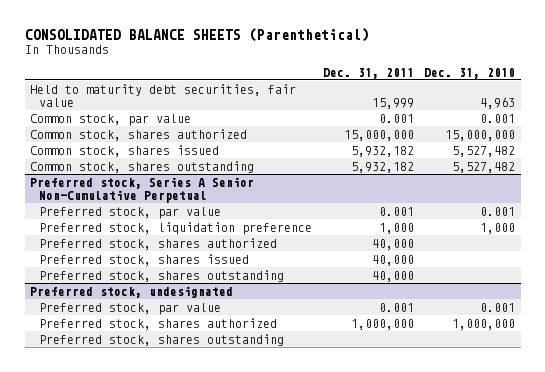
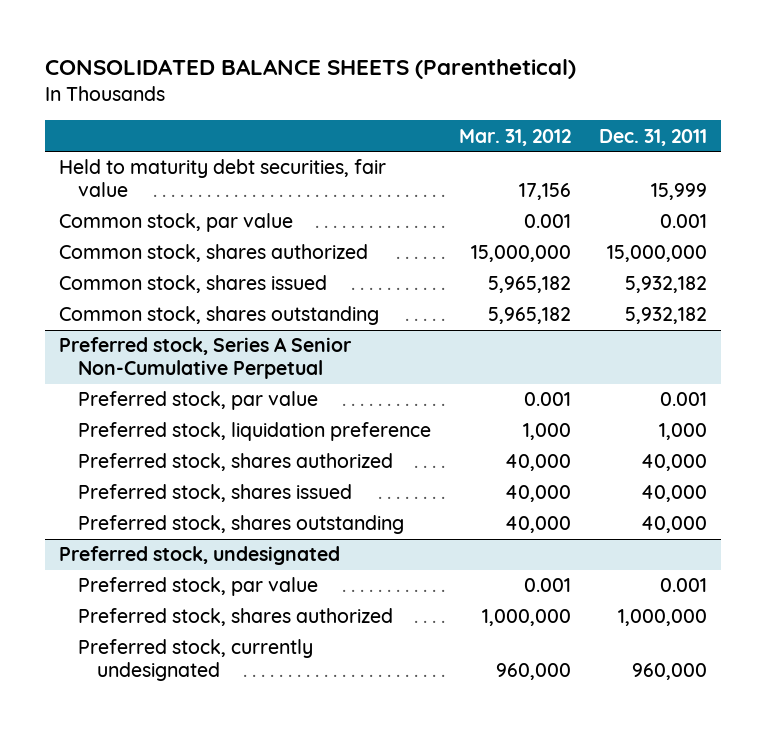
[424,67,516,79] Dec. 31, 2010 -> none
none -> [458,128,571,146] Mar. 31, 2012
[39,333,285,346] Preferred stock, shares outstanding -> none
none -> [77,639,313,682] Preferred stock, currently undesignated

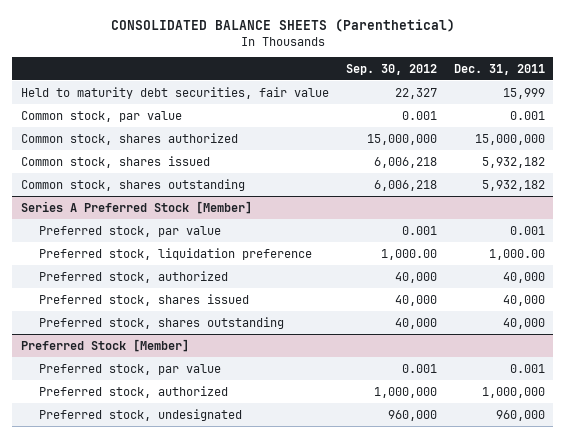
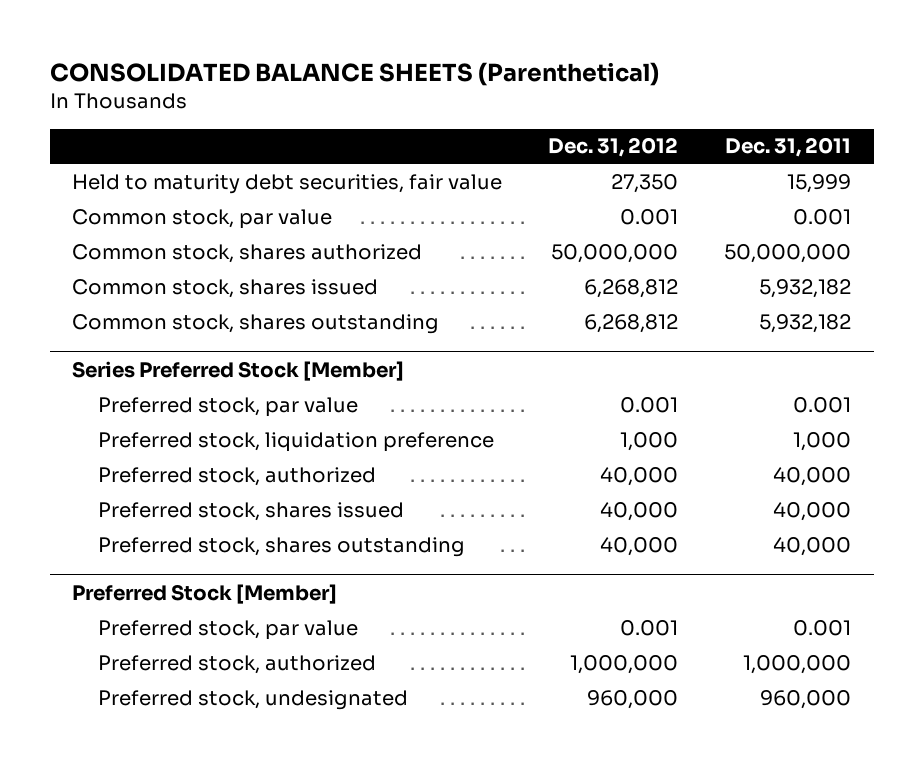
[345,63,437,75] Sep. 30, 2012 -> none
none -> [548,137,679,158] Dec. 31, 2012
[474,133,545,145] 15,000,000 -> [723,243,851,263] 50,000,000
[20,200,252,214] Series A Preferred Stock [Member] -> [72,360,405,381] Series Preferred Stock [Member]
[488,248,545,260] 1,000.00 -> [792,431,851,451] 1,000

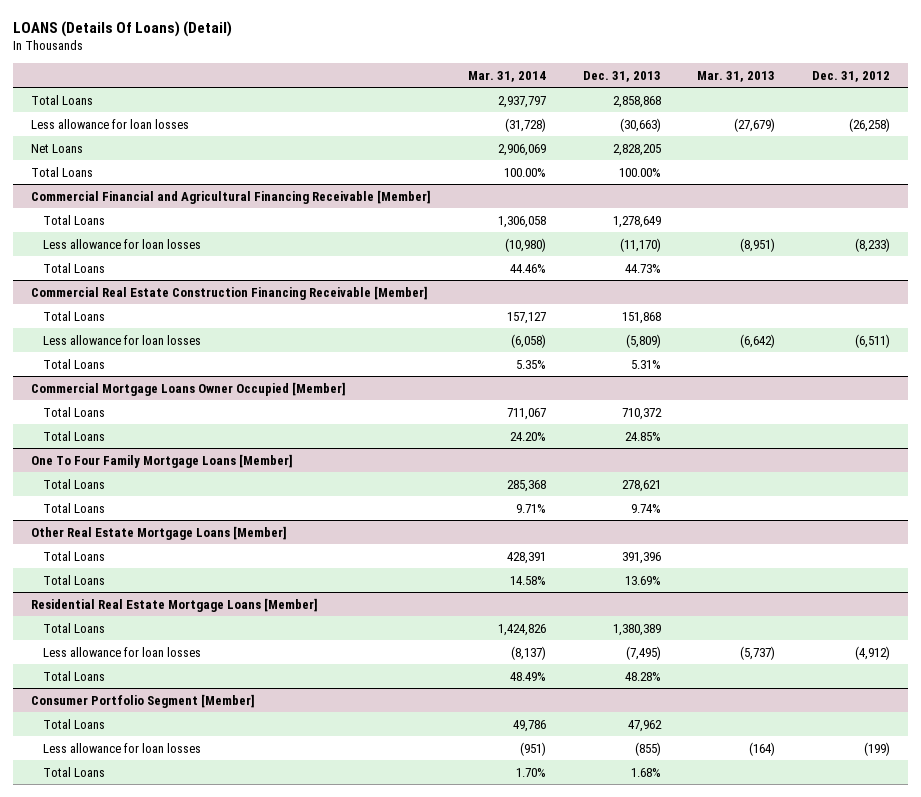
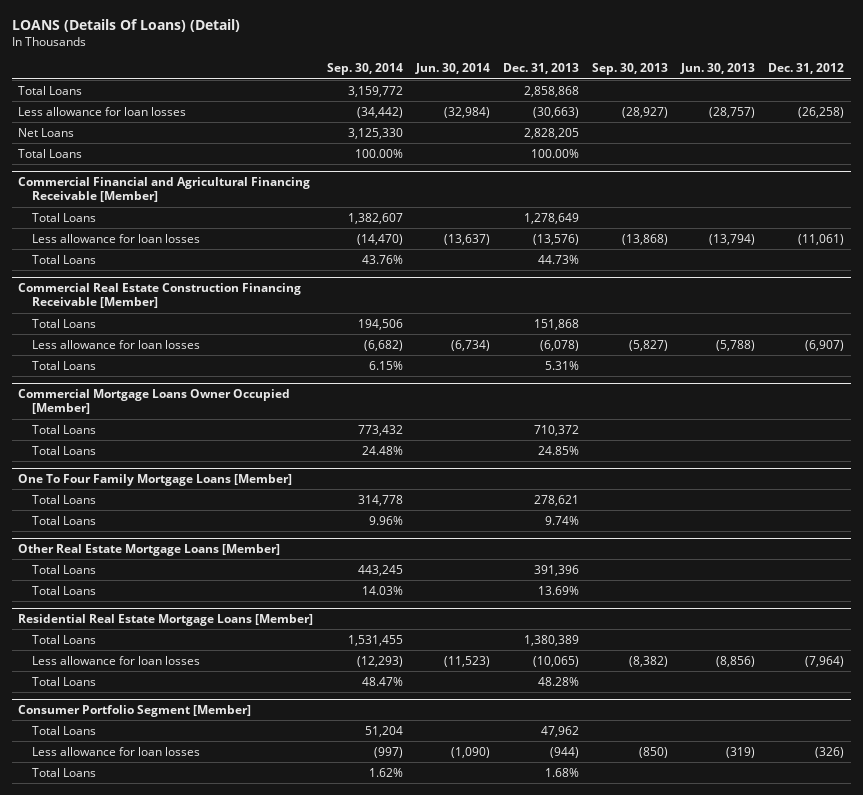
[467,70,546,82] Mar. 31, 2014 -> none
[697,70,776,82] Mar. 31, 2013 -> none
none -> [326,63,403,76] Sep. 30, 2014
none -> [414,63,490,75] Jun. 30, 2014
none -> [591,63,668,76] Sep. 30, 2013
none -> [680,63,756,75] Jun. 30, 2013
[619,237,661,252] (11,170) -> [532,233,579,245] (13,576)
[854,237,890,252] (8,233) -> [798,233,845,245] (11,061)
[625,333,661,348] (5,809) -> [539,339,579,351] (6,078)
[854,333,890,348] (6,511) -> [805,339,845,351] (6,907)
[625,645,661,660] (7,495) -> [532,655,579,667] (10,065)
[854,645,890,660] (4,912) -> [805,655,845,667] (7,964)
[634,741,661,756] (855) -> [549,746,579,758] (944)
[863,741,890,756] (199) -> [815,746,845,758] (326)

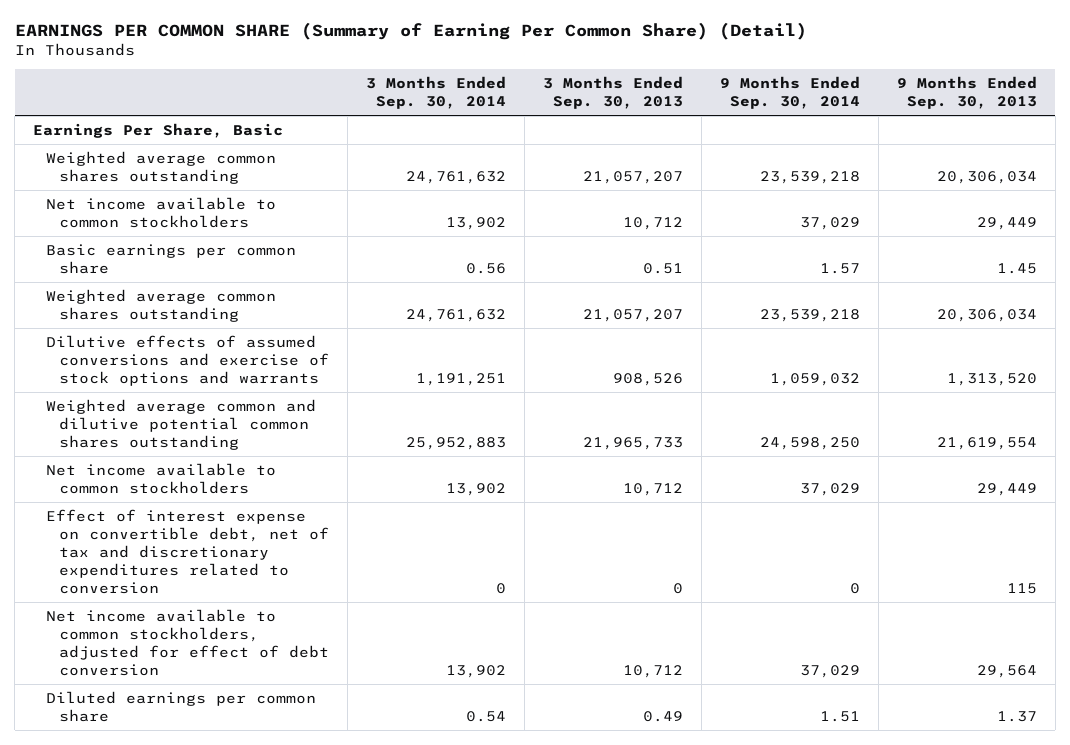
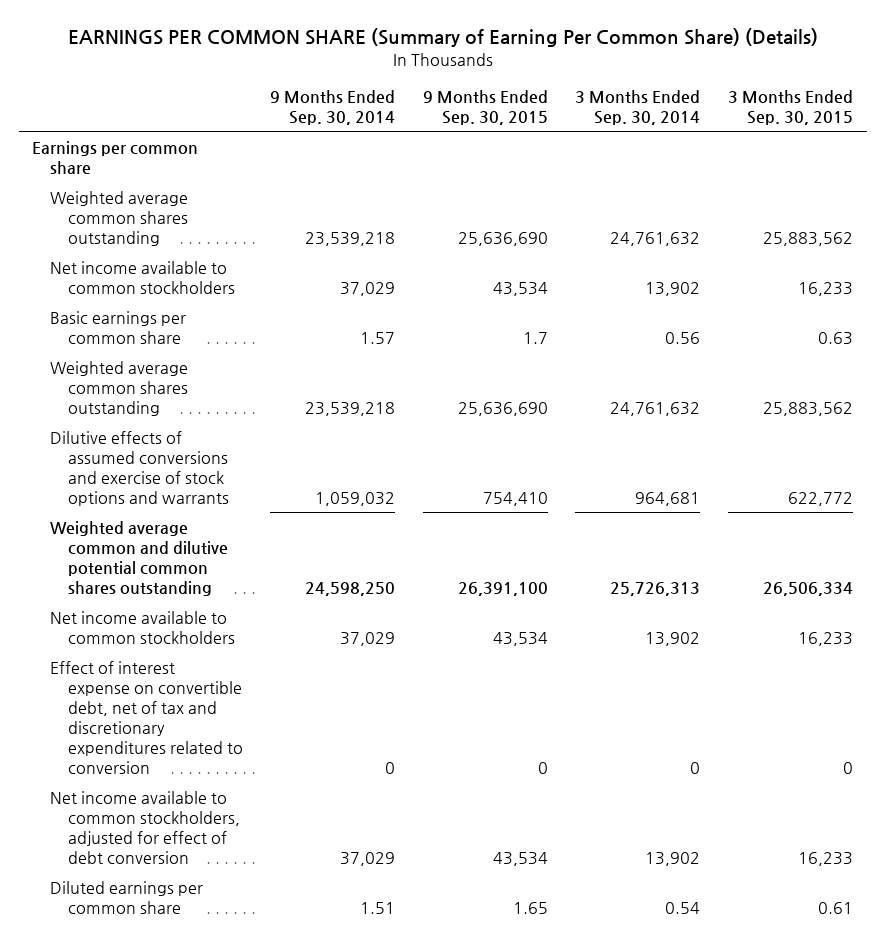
[14,22,807,41] EARNINGS PER COMMON SHARE (Summary of Earning Per Common Share) (Detail) -> [67,28,818,48] EARNINGS PER COMMON SHARE (Summary of Earning Per Common Share) (Details)
[542,75,683,109] 3 Months Ended Sep. 30, 2013 -> none
[896,75,1037,109] 9 Months Ended Sep. 30, 2013 -> none
none -> [422,89,548,125] 9 Months Ended Sep. 30, 2015
none -> [727,89,853,125] 3 Months Ended Sep. 30, 2015
[33,123,284,139] Earnings Per Share, Basic -> [32,140,199,174] Earnings per common share
[415,372,506,386] 1,191,251 -> [635,491,701,506] 964,681
[405,436,506,450] 25,952,883 -> [610,581,701,596] 25,726,313

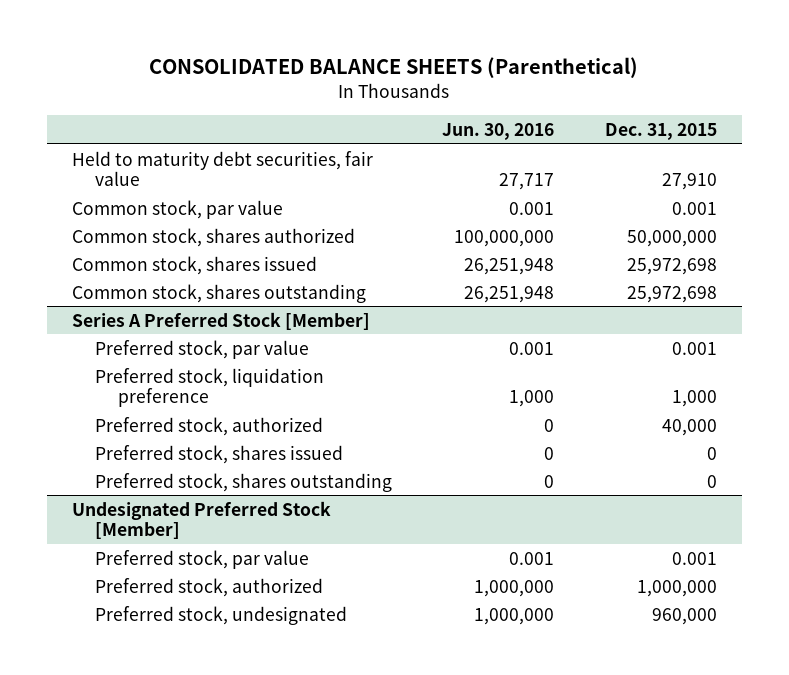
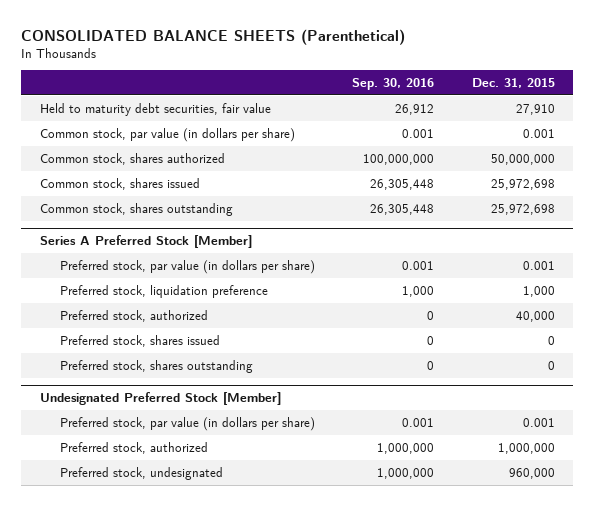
[442,122,555,140] Jun. 30, 2016 -> none
none -> [352,77,435,90] Sep. 30, 2016
[72,199,284,219] Common stock, par value -> [40,127,296,142] Common stock, par value (in dollars per share)
[95,339,310,359] Preferred stock, par value -> [59,259,315,274] Preferred stock, par value (in dollars per share)
[95,549,310,569] Preferred stock, par value -> [59,416,315,431] Preferred stock, par value (in dollars per share)

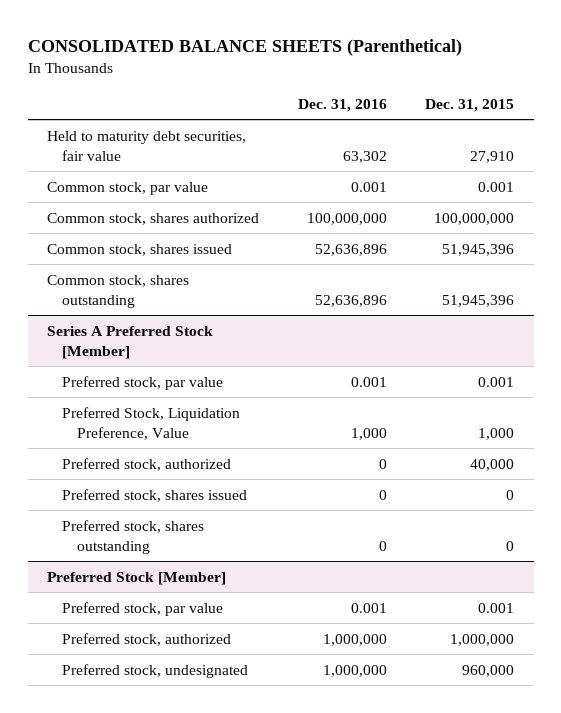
[352,77,435,90] Sep. 30, 2016 -> none
none -> [297,98,387,112] Dec. 31, 2016
[40,127,296,142] Common stock, par value (in dollars per share) -> [46,181,208,195] Common stock, par value
[490,153,555,165] 50,000,000 -> [434,212,515,225] 100,000,000
[490,178,555,190] 25,972,698 -> [442,243,515,256] 51,945,396
[490,203,555,215] 25,972,698 -> [442,294,515,307] 51,945,396
[59,259,315,274] Preferred stock, par value (in dollars per share) -> [61,375,223,390] Preferred stock, par value
[59,284,268,298] Preferred stock, liquidation preference -> [61,406,240,440] Preferred Stock, Liquidation Preference, Value
[40,392,282,406] Undesignated Preferred Stock [Member] -> [46,571,226,585] Preferred Stock [Member]
[59,416,315,431] Preferred stock, par value (in dollars per share) -> [61,601,223,616] Preferred stock, par value

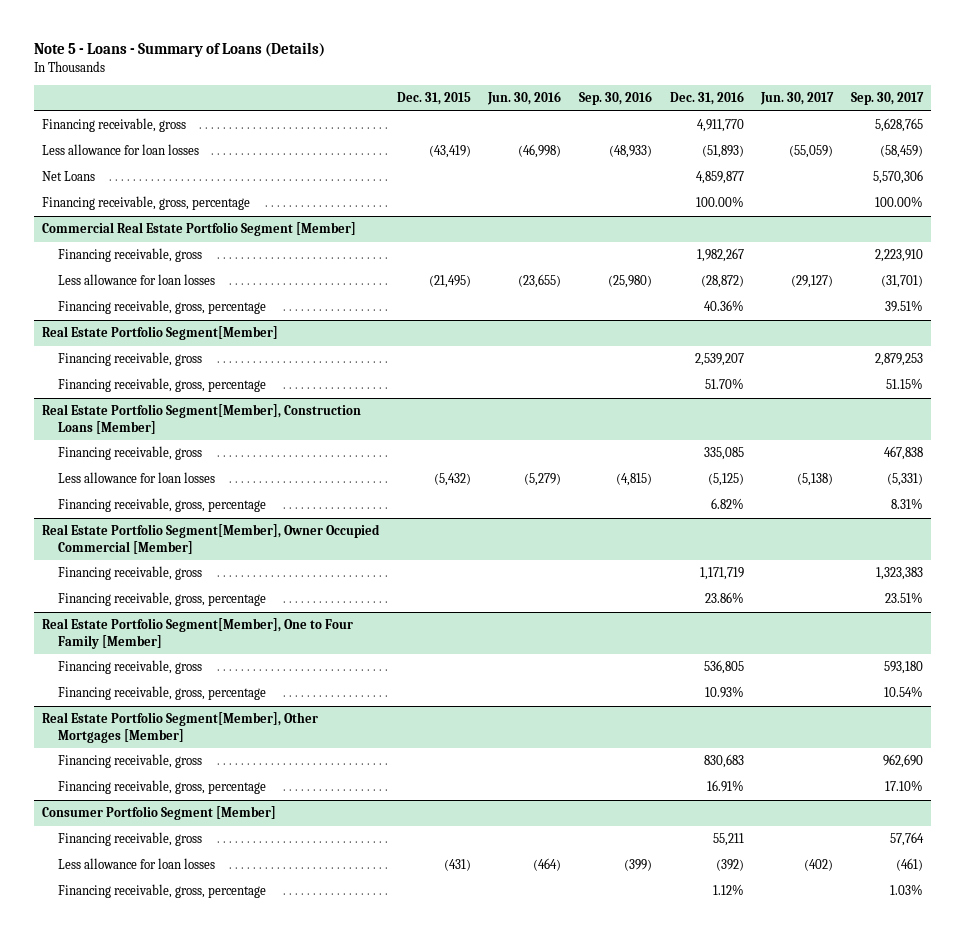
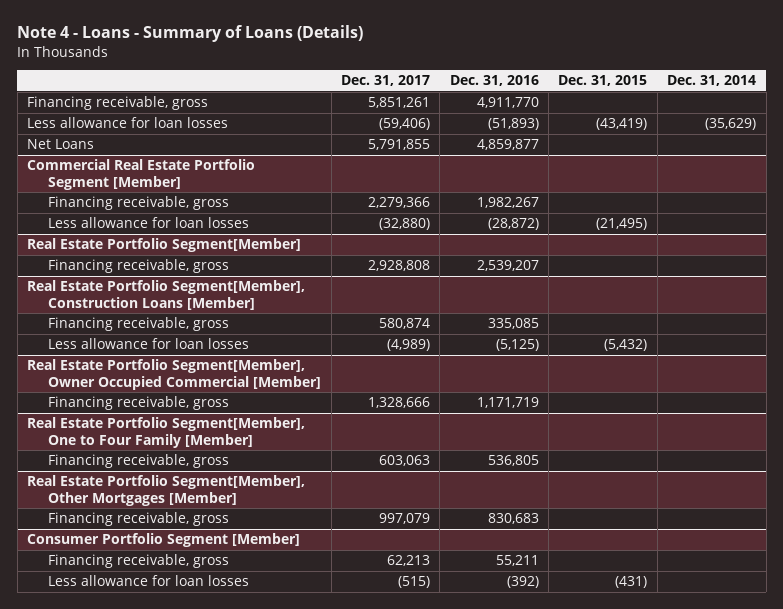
[33,42,325,58] Note 5 - Loans - Summary of Loans (Details) -> [17,25,364,43] Note 4 - Loans - Summary of Loans (Details)
[487,91,562,106] Jun. 30, 2016 -> none
[579,91,653,106] Sep. 30, 2016 -> none
[760,92,835,106] Jun. 30, 2017 -> none
[850,92,924,106] Sep. 30, 2017 -> none
none -> [341,75,431,87] Dec. 31, 2017
none -> [667,75,757,87] Dec. 31, 2014
[42,196,251,211] Financing receivable, gross, percentage -> none
[57,300,266,315] Financing receivable, gross, percentage -> none
[57,378,266,393] Financing receivable, gross, percentage -> none
[57,498,266,513] Financing receivable, gross, percentage -> none
[57,592,266,607] Financing receivable, gross, percentage -> none
[57,686,266,701] Financing receivable, gross, percentage -> none
[57,780,266,795] Financing receivable, gross, percentage -> none
[57,884,266,899] Financing receivable, gross, percentage -> none

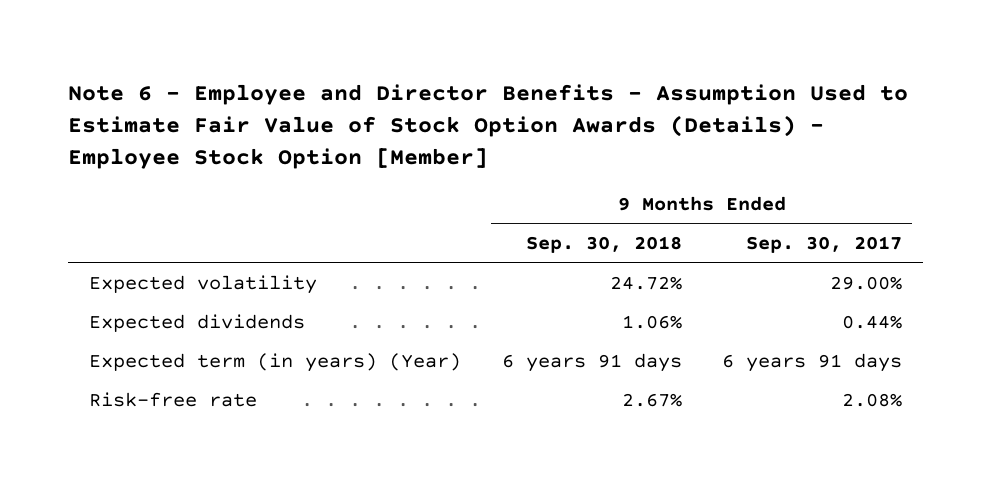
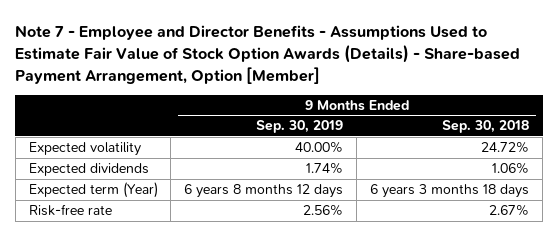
[68,84,909,169] Note 6 - Employee and Director Benefits - Assumption Used to Estimate Fair Value of Stock Option Awards (Details) - Employee Stock Option [Member] -> [15,24,521,84] Note 7 - Employee and Director Benefits - Assumptions Used to Estimate Fair Value of Stock Option Awards (Details) - Share-based Payment Arrangement, Option [Member]
[746,235,903,253] Sep. 30, 2017 -> none
none -> [256,120,344,134] Sep. 30, 2019
[88,352,461,372] Expected term (in years) (Year) -> [28,182,158,199] Expected term (Year)
[501,352,682,372] 6 years 91 days -> [370,184,530,199] 6 years 3 months 18 days

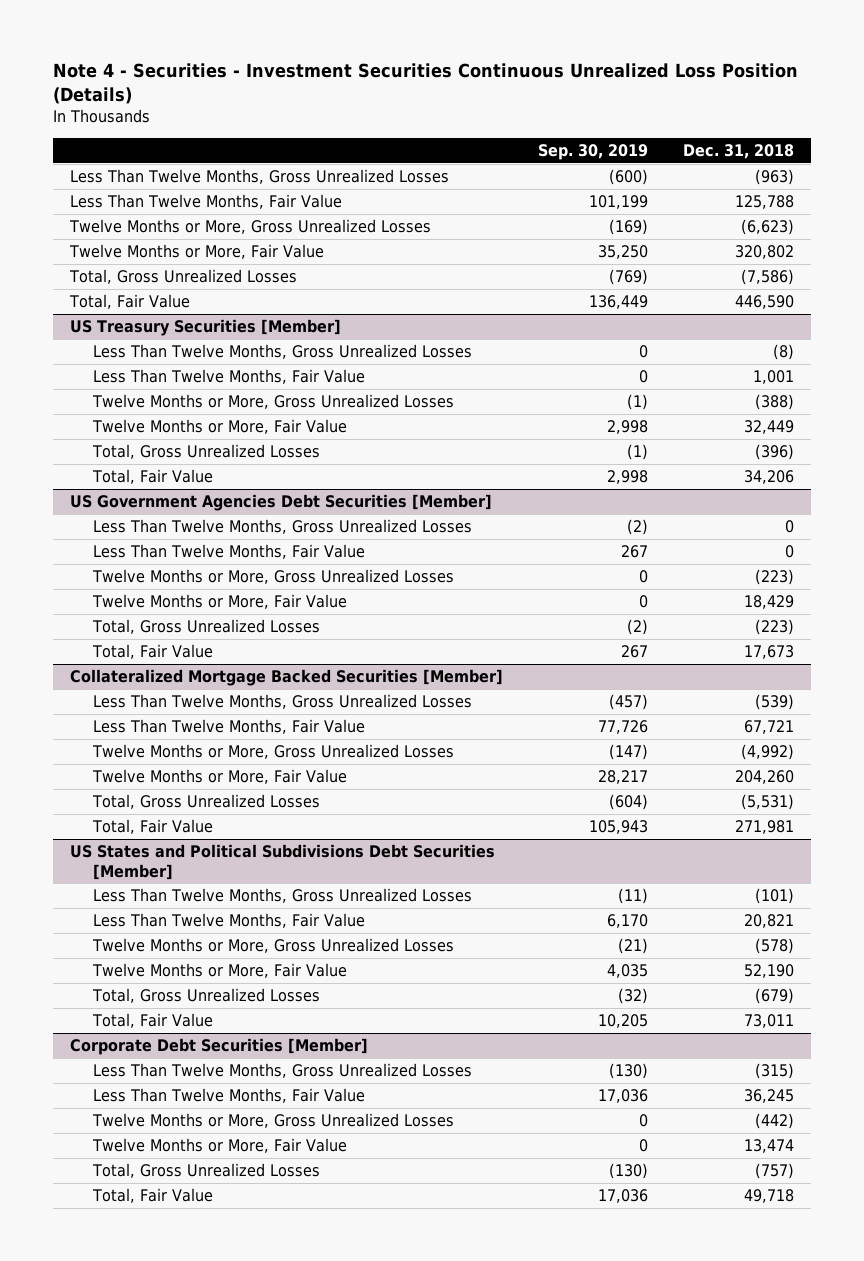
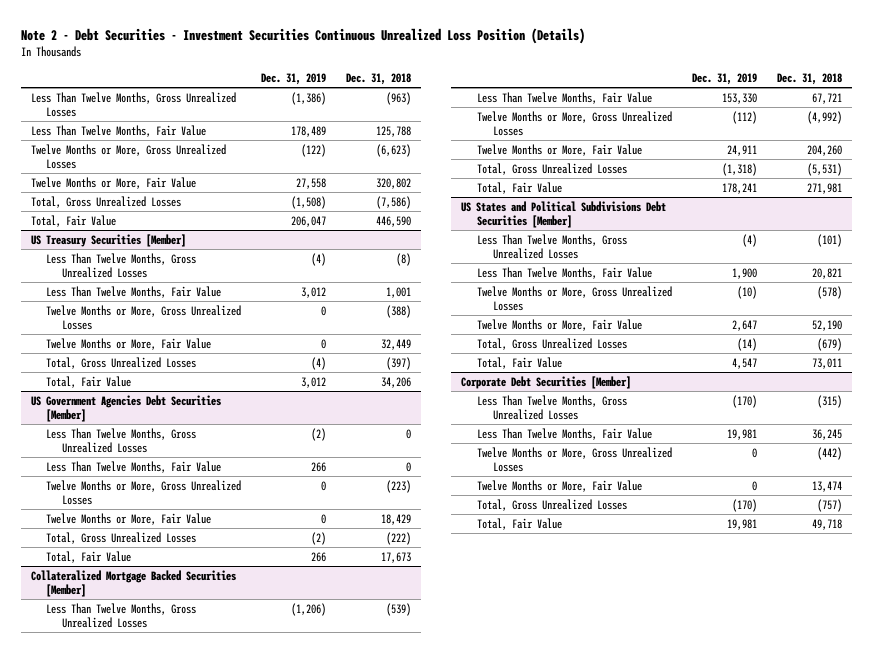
[52,63,798,105] Note 4 - Securities - Investment Securities Continuous Unrealized Loss Position (Details) -> [20,27,585,44] Note 2 - Debt Securities - Investment Securities Continuous Unrealized Loss Position (Details)
[537,143,648,160] Sep. 30, 2019 -> none
none -> [261,72,327,85] Dec. 31, 2019
[754,444,794,461] (396) -> [386,356,412,370] (397)
[754,619,794,636] (223) -> [386,531,412,545] (222)

